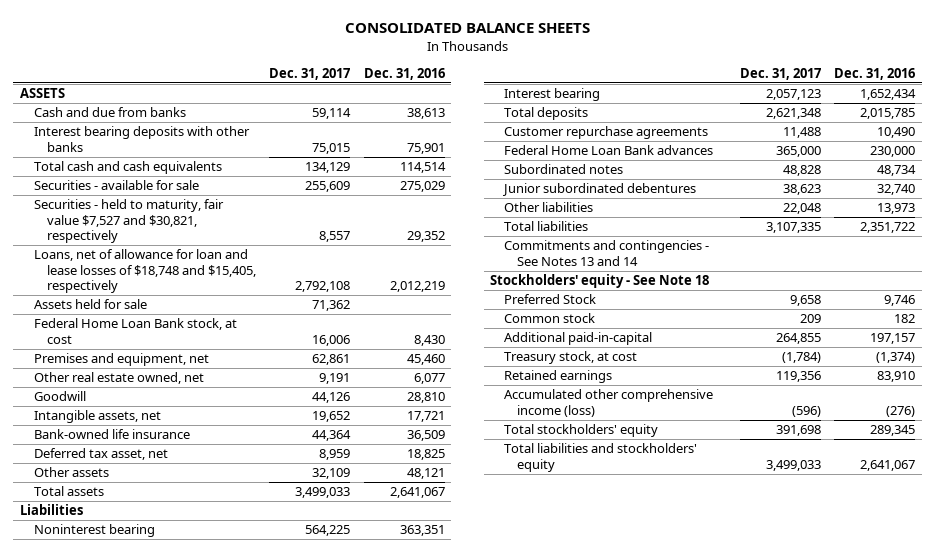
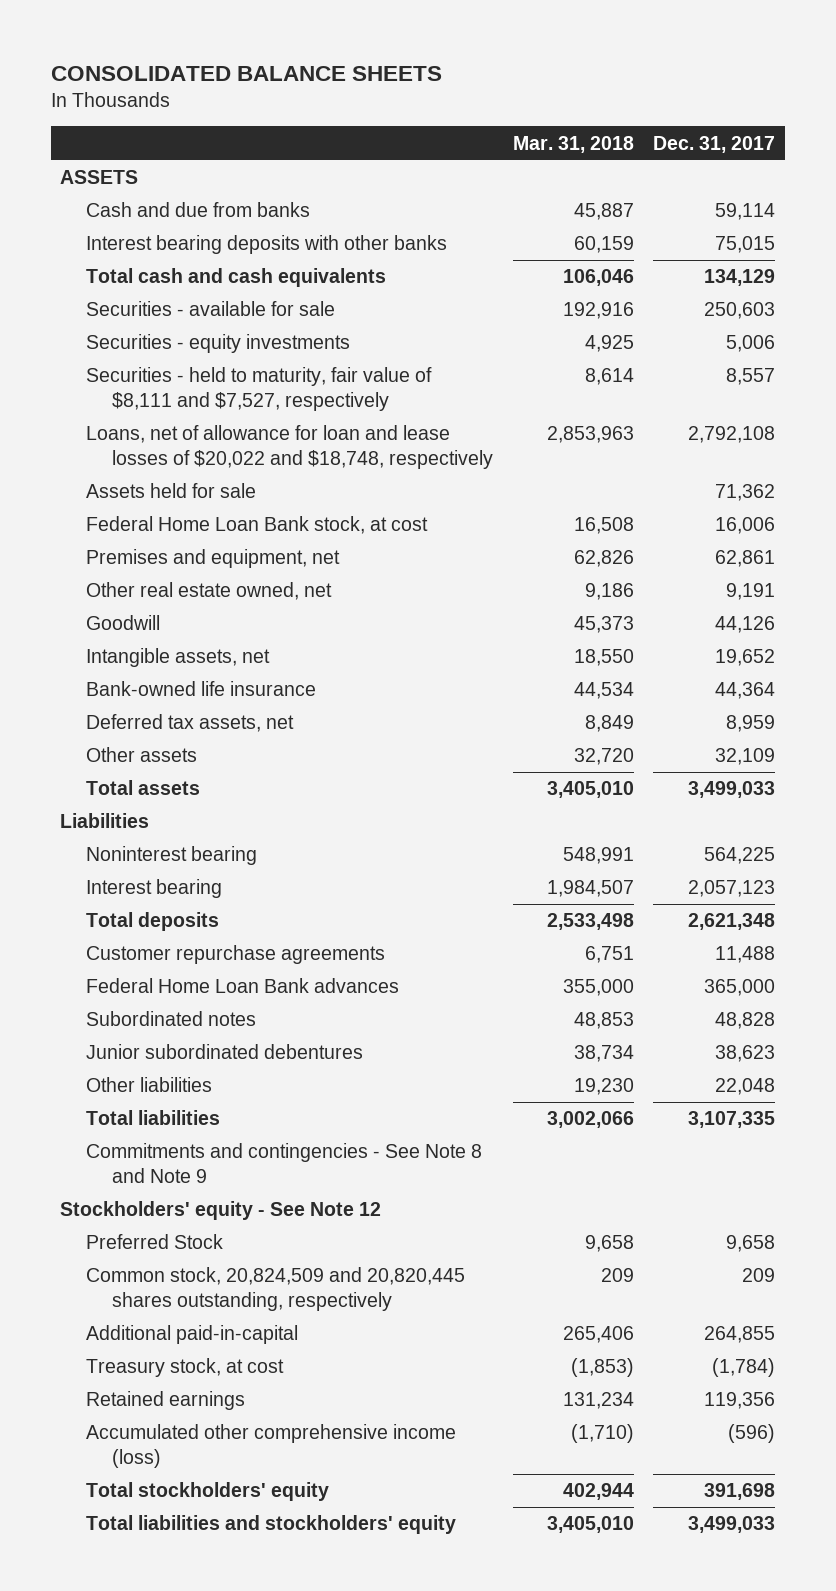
[363,67,445,80] Dec. 31, 2016 -> none
none -> [512,135,634,153] Mar. 31, 2018
[305,181,351,193] 255,609 -> [704,302,776,320] 250,603
none -> [86,334,351,354] Securities - equity investments
[33,199,224,244] Securities - held to maturity, fair value $7,527 and $30,821, respectively -> [86,367,433,412] Securities - held to maturity, fair value of $8,111 and $7,527, respectively
[33,249,257,294] Loans, net of allowance for loan and lease losses of $18,748 and $15,405, respectively -> [86,425,494,470] Loans, net of allowance for loan and lease losses of $20,022 and $18,748, respectively
[33,448,168,461] Deferred tax asset, net -> [86,714,295,733] Deferred tax assets, net
[503,240,709,266] Commitments and contingencies - See Notes 13 and 14 -> [86,1143,483,1184] Commitments and contingencies - See Note 8 and Note 9
[490,274,710,289] Stockholders' equity - See Note 18 -> [60,1201,382,1221] Stockholders' equity - See Note 12
[503,313,595,324] Common stock -> [86,1267,466,1312] Common stock, 20,824,509 and 20,820,445 shares outstanding, respectively

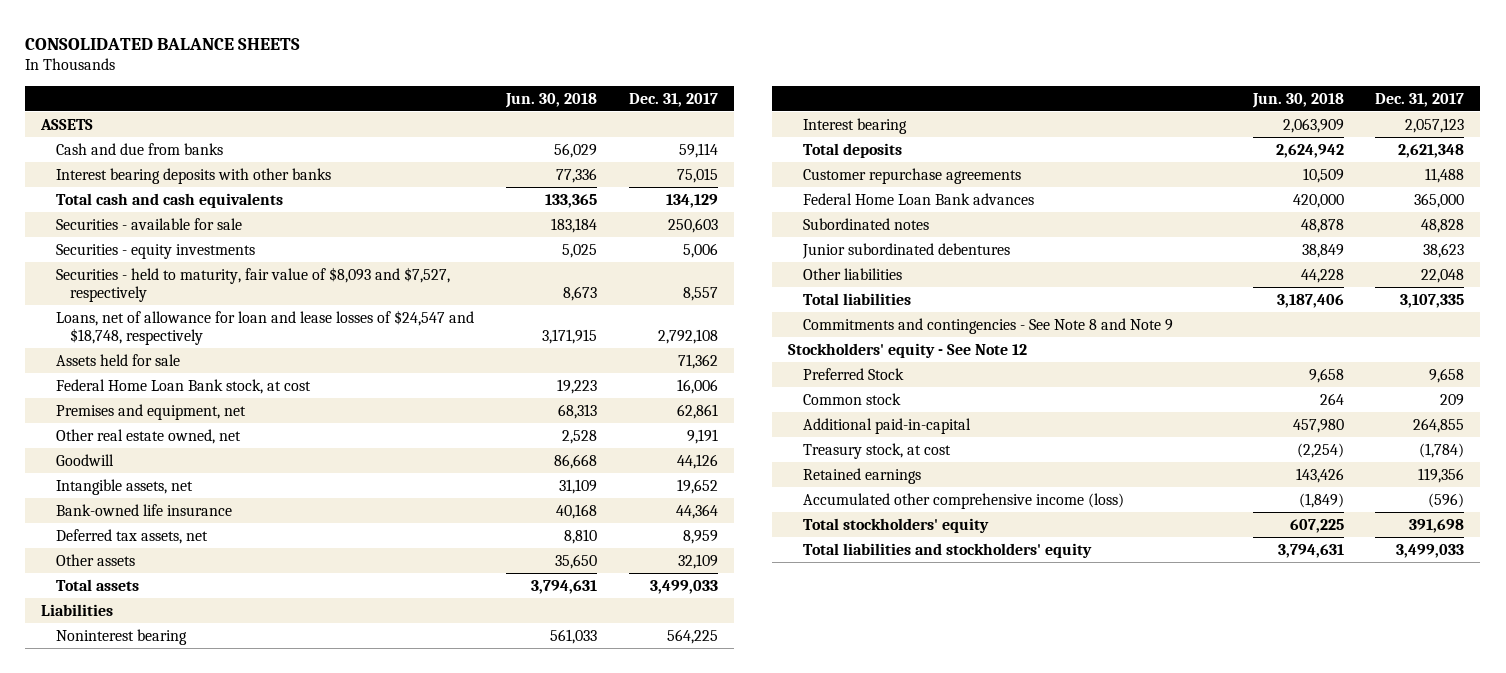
[512,135,634,153] Mar. 31, 2018 -> none
none -> [504,92,597,108] Jun. 30, 2018
[86,367,433,412] Securities - held to maturity, fair value of $8,111 and $7,527, respectively -> [55,266,450,302] Securities - held to maturity, fair value of $8,093 and $7,527, respectively
[86,425,494,470] Loans, net of allowance for loan and lease losses of $20,022 and $18,748, respectively -> [55,309,474,345] Loans, net of allowance for loan and lease losses of $24,547 and $18,748, respectively
[86,1267,466,1312] Common stock, 20,824,509 and 20,820,445 shares outstanding, respectively -> [802,392,901,405] Common stock

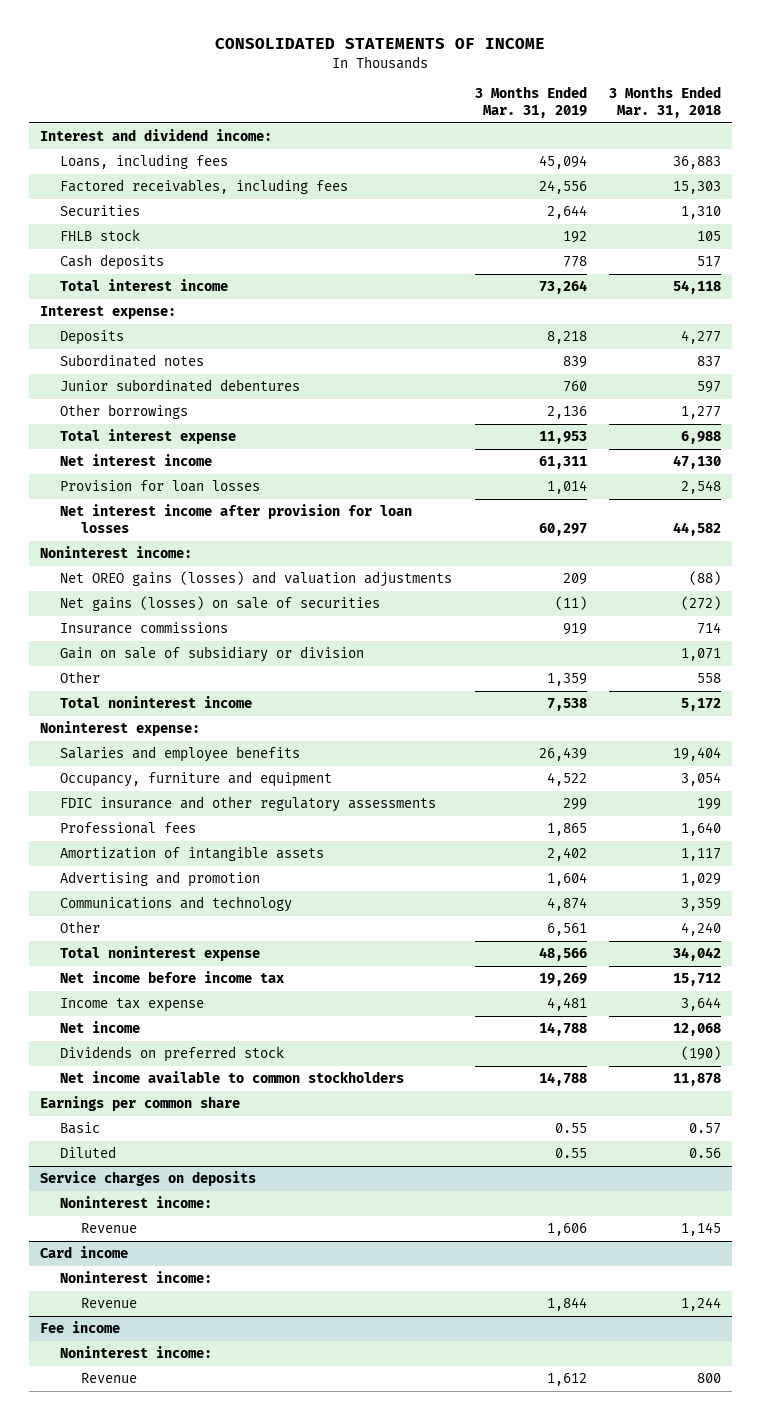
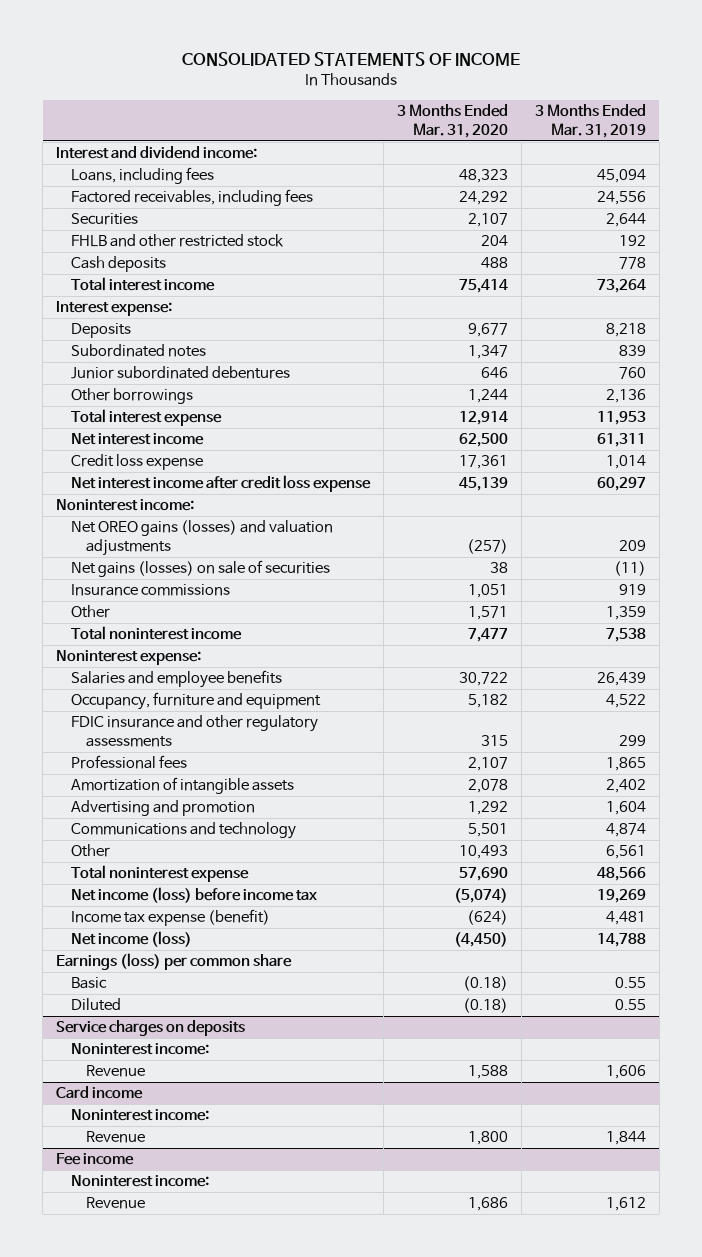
[608,86,721,119] 3 Months Ended Mar. 31, 2018 -> none
none -> [396,104,508,138] 3 Months Ended Mar. 31, 2020
[60,229,141,242] FHLB stock -> [70,234,284,248] FHLB and other restricted stock
[60,480,261,493] Provision for loan losses -> [70,454,203,471] Credit loss expense
[60,504,413,534] Net interest income after provision for loan losses -> [70,475,371,493] Net interest income after credit loss expense
[60,646,365,663] Gain on sale of subsidiary or division -> none
[60,1046,285,1063] Dividends on preferred stock -> none
[60,1071,405,1084] Net income available to common stockholders -> none
[60,971,285,984] Net income before income tax -> [70,887,317,904] Net income (loss) before income tax
[60,998,205,1013] Income tax expense -> [70,909,270,927] Income tax expense (benefit)
[60,1021,141,1034] Net income -> [70,931,192,948] Net income (loss)
[39,1096,240,1112] Earnings per common share -> [55,953,292,971] Earnings (loss) per common share

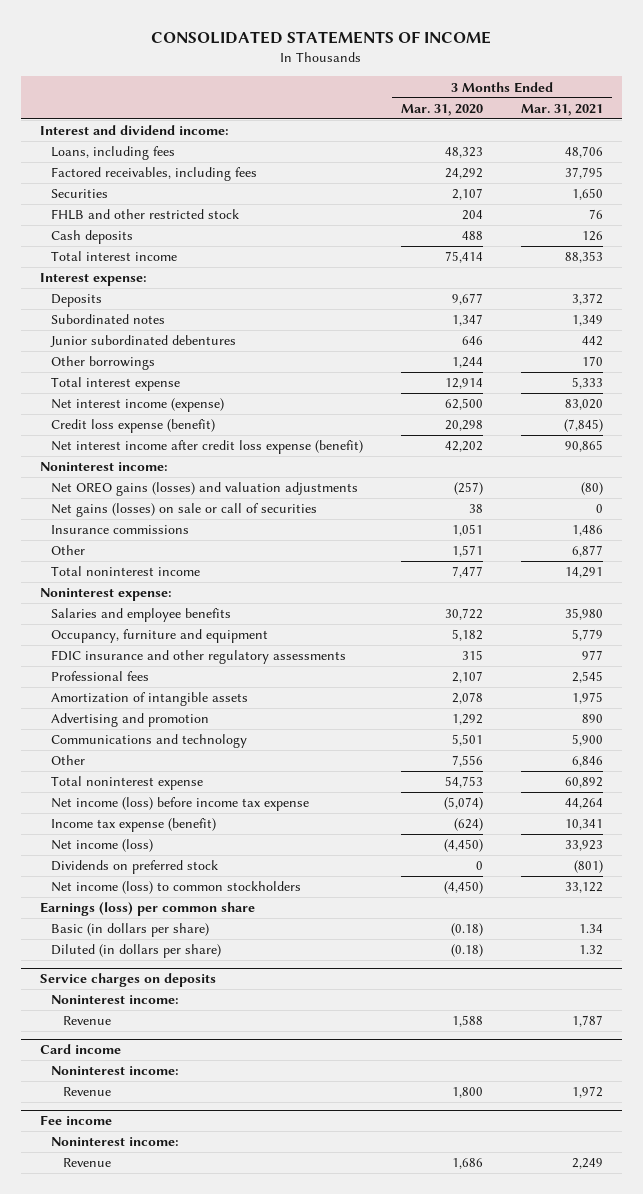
[534,104,646,138] 3 Months Ended Mar. 31, 2019 -> none
none -> [520,103,603,116] Mar. 31, 2021
[70,433,204,446] Net interest income -> [51,398,225,413] Net interest income (expense)
[70,454,203,471] Credit loss expense -> [51,419,216,434] Credit loss expense (benefit)
[458,455,508,470] 17,361 -> [445,420,484,432] 20,298
[70,475,371,493] Net interest income after credit loss expense -> [51,440,364,455] Net interest income after credit loss expense (benefit)
[458,477,508,492] 45,139 -> [445,441,484,453] 42,202
[70,560,330,578] Net gains (losses) on sale of securities -> [51,503,318,518] Net gains (losses) on sale or call of securities
[458,845,508,860] 10,493 -> [452,755,484,768] 7,556
[458,867,508,882] 57,690 -> [445,776,484,789] 54,753
[70,887,317,904] Net income (loss) before income tax -> [51,797,310,812] Net income (loss) before income tax expense
none -> [51,860,219,875] Dividends on preferred stock
none -> [51,881,302,895] Net income (loss) to common stockholders
[70,977,107,990] Basic -> [51,923,210,938] Basic (in dollars per share)
[70,998,121,1012] Diluted -> [51,944,222,959] Diluted (in dollars per share)

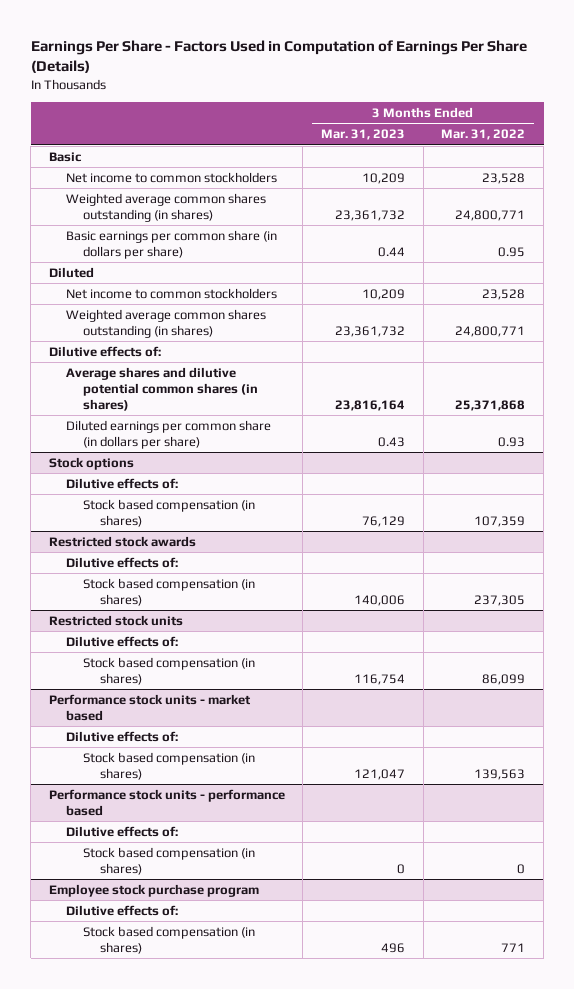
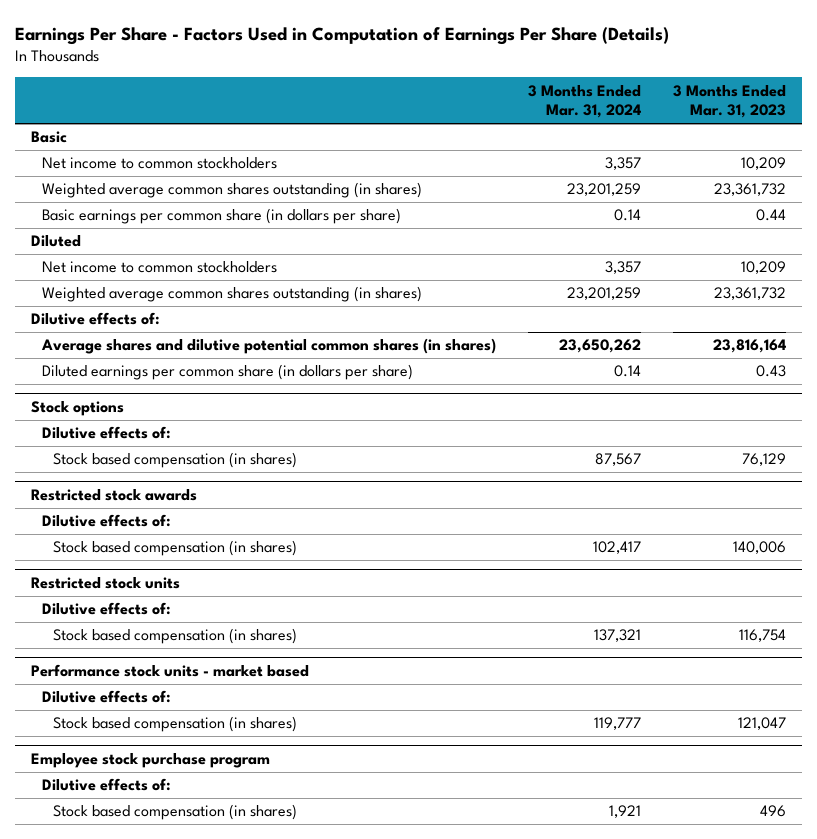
[441,129,526,141] Mar. 31, 2022 -> none
none -> [528,84,642,119] 3 Months Ended Mar. 31, 2024
[48,788,285,816] Performance stock units - performance based -> none
[65,825,178,837] Dilutive effects of: -> none
[82,846,255,875] Stock based compensation (in shares) -> none

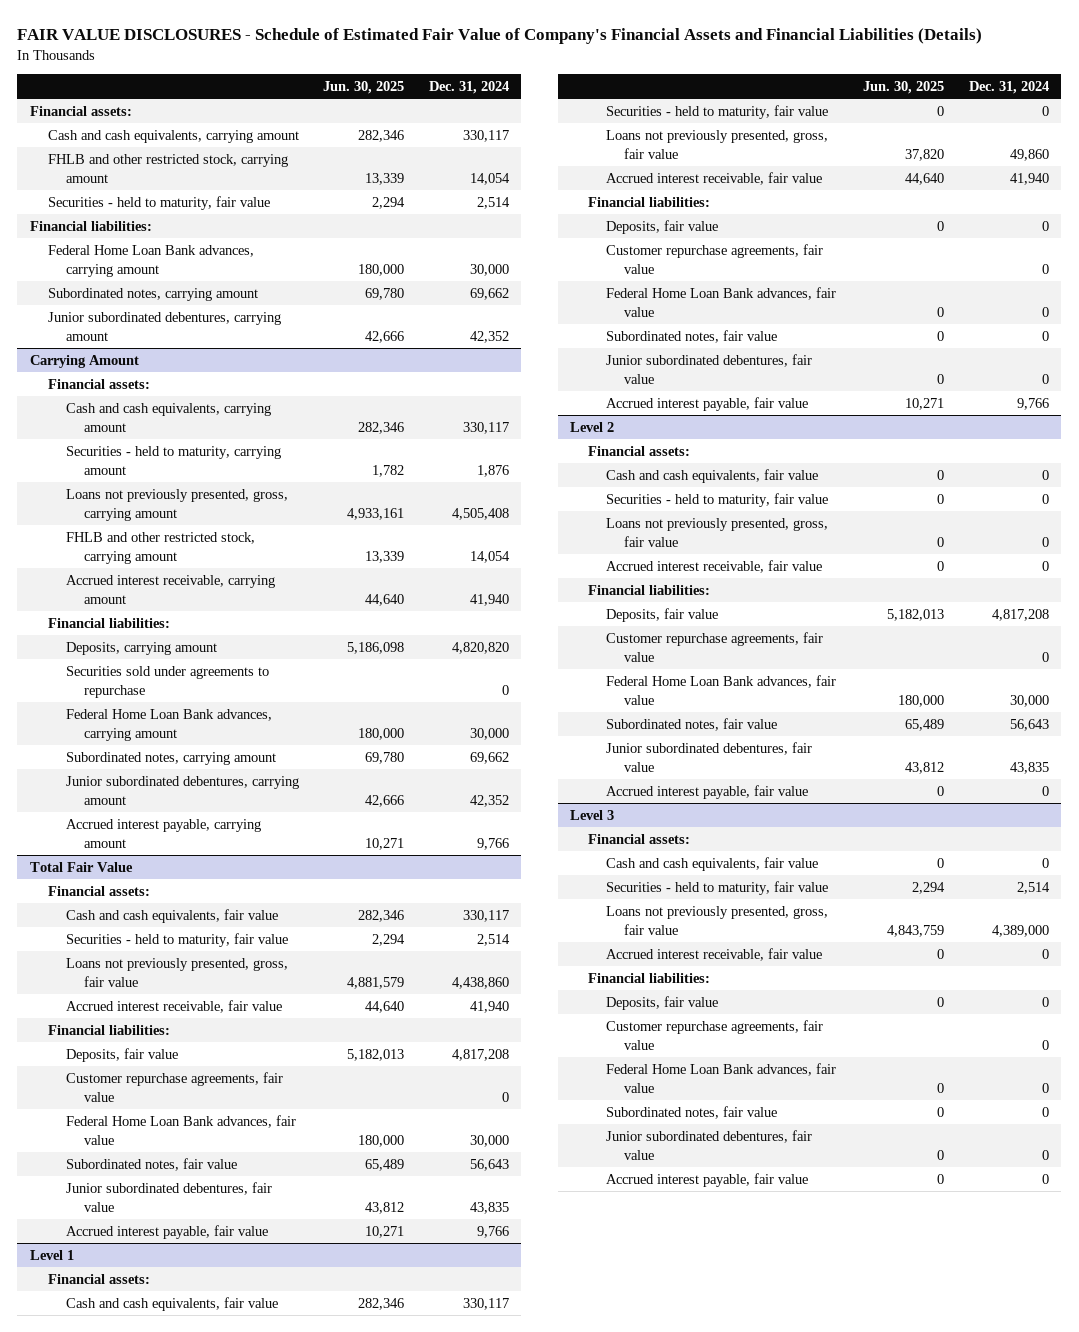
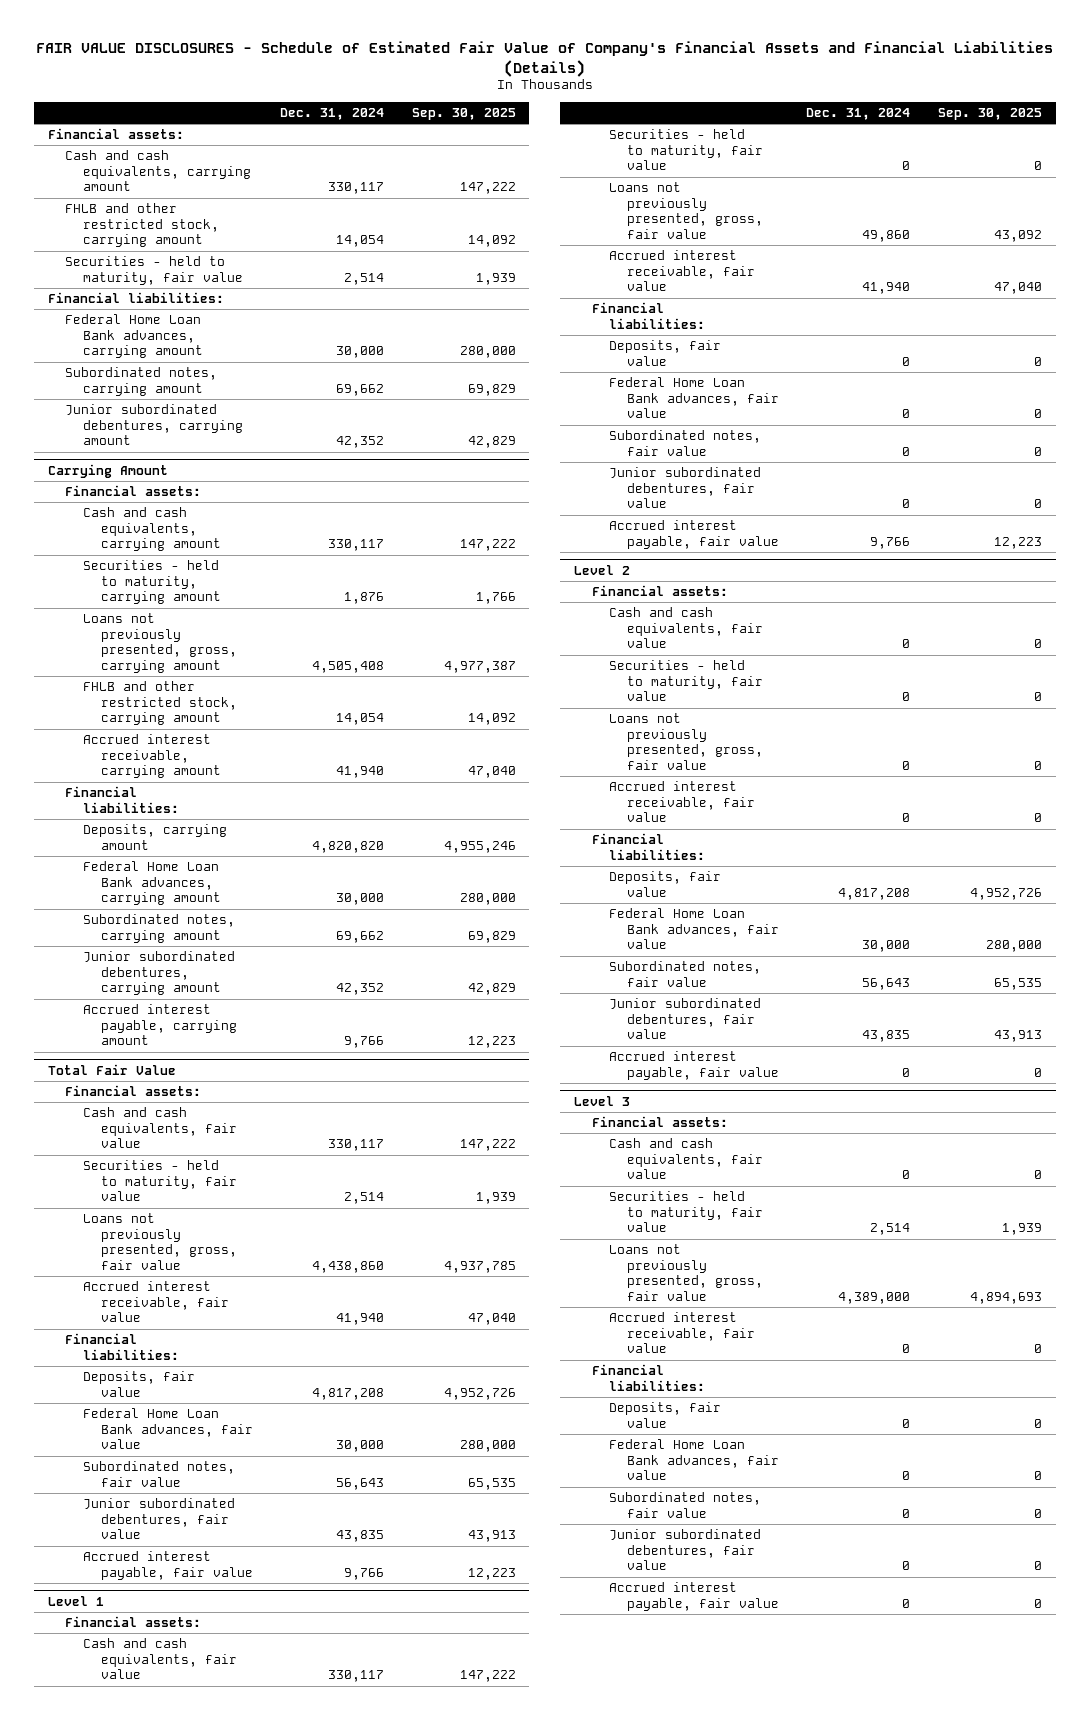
[323,81,405,95] Jun. 30, 2025 -> none
none -> [411,107,516,120] Sep. 30, 2025
[65,665,269,698] Securities sold under agreements to repurchase -> none
[65,1071,283,1102] Customer repurchase agreements, fair value -> none
[605,243,823,274] Customer repurchase agreements, fair value -> none
[605,631,823,662] Customer repurchase agreements, fair value -> none
[605,1019,823,1050] Customer repurchase agreements, fair value -> none

